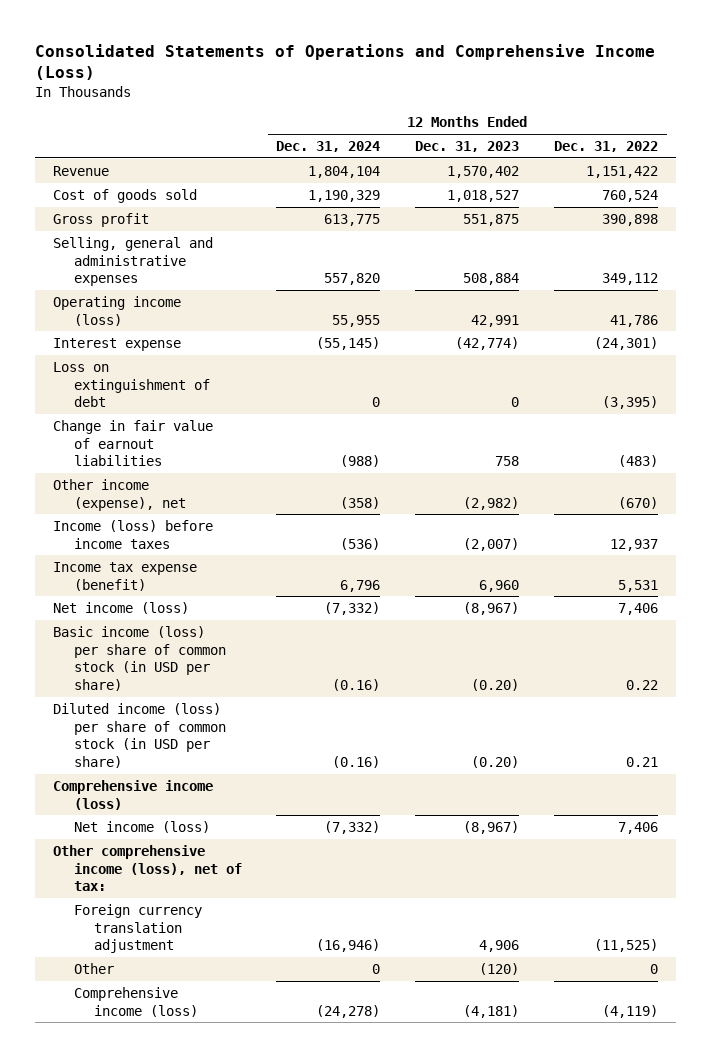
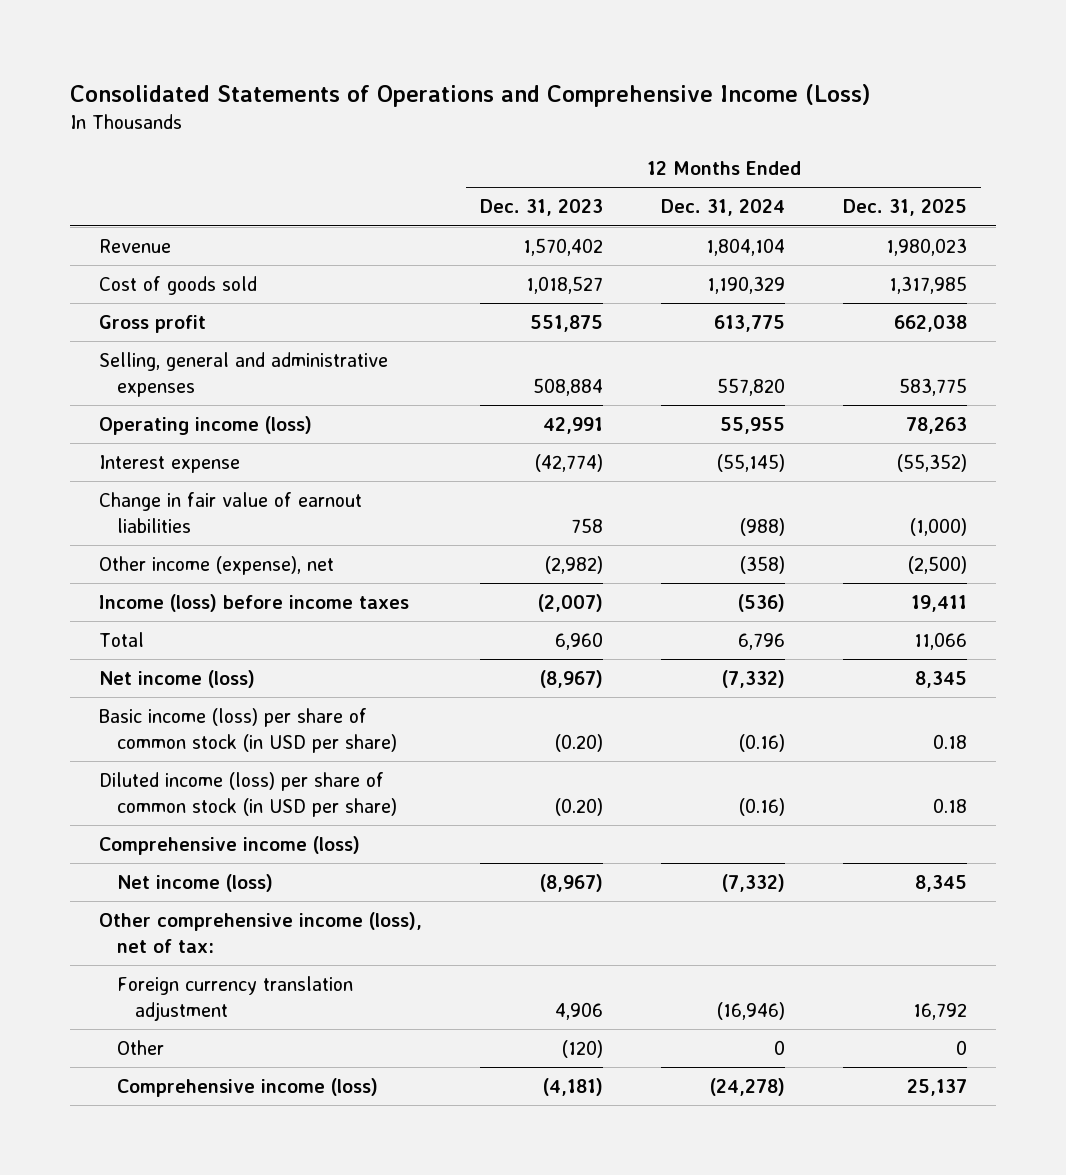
[554,140,659,152] Dec. 31, 2022 -> none
none -> [843,199,968,217] Dec. 31, 2025
[52,361,210,408] Loss on extinguishment of debt -> none
[52,561,197,591] Income tax expense (benefit) -> [99,631,145,647] Total

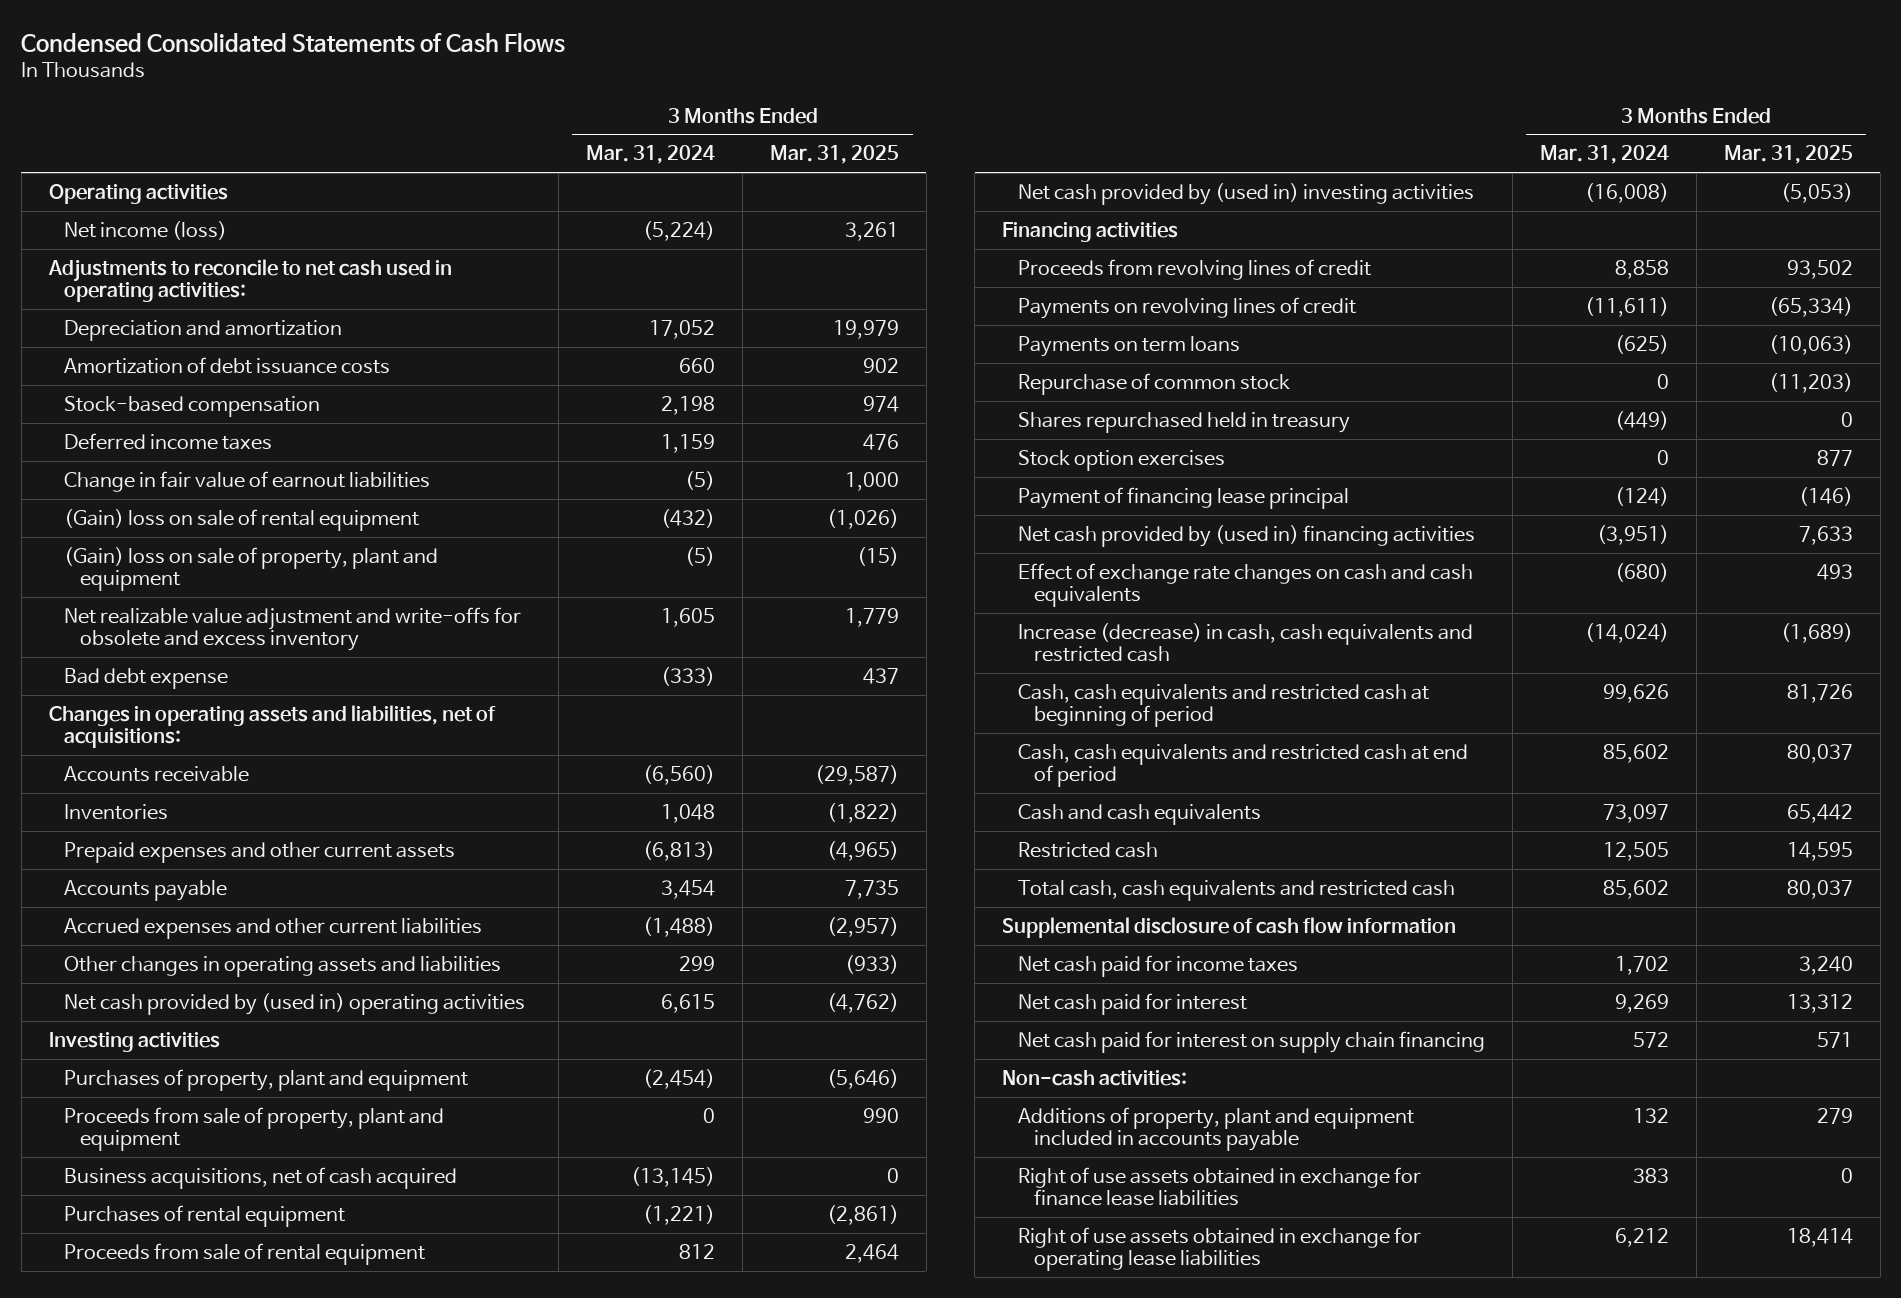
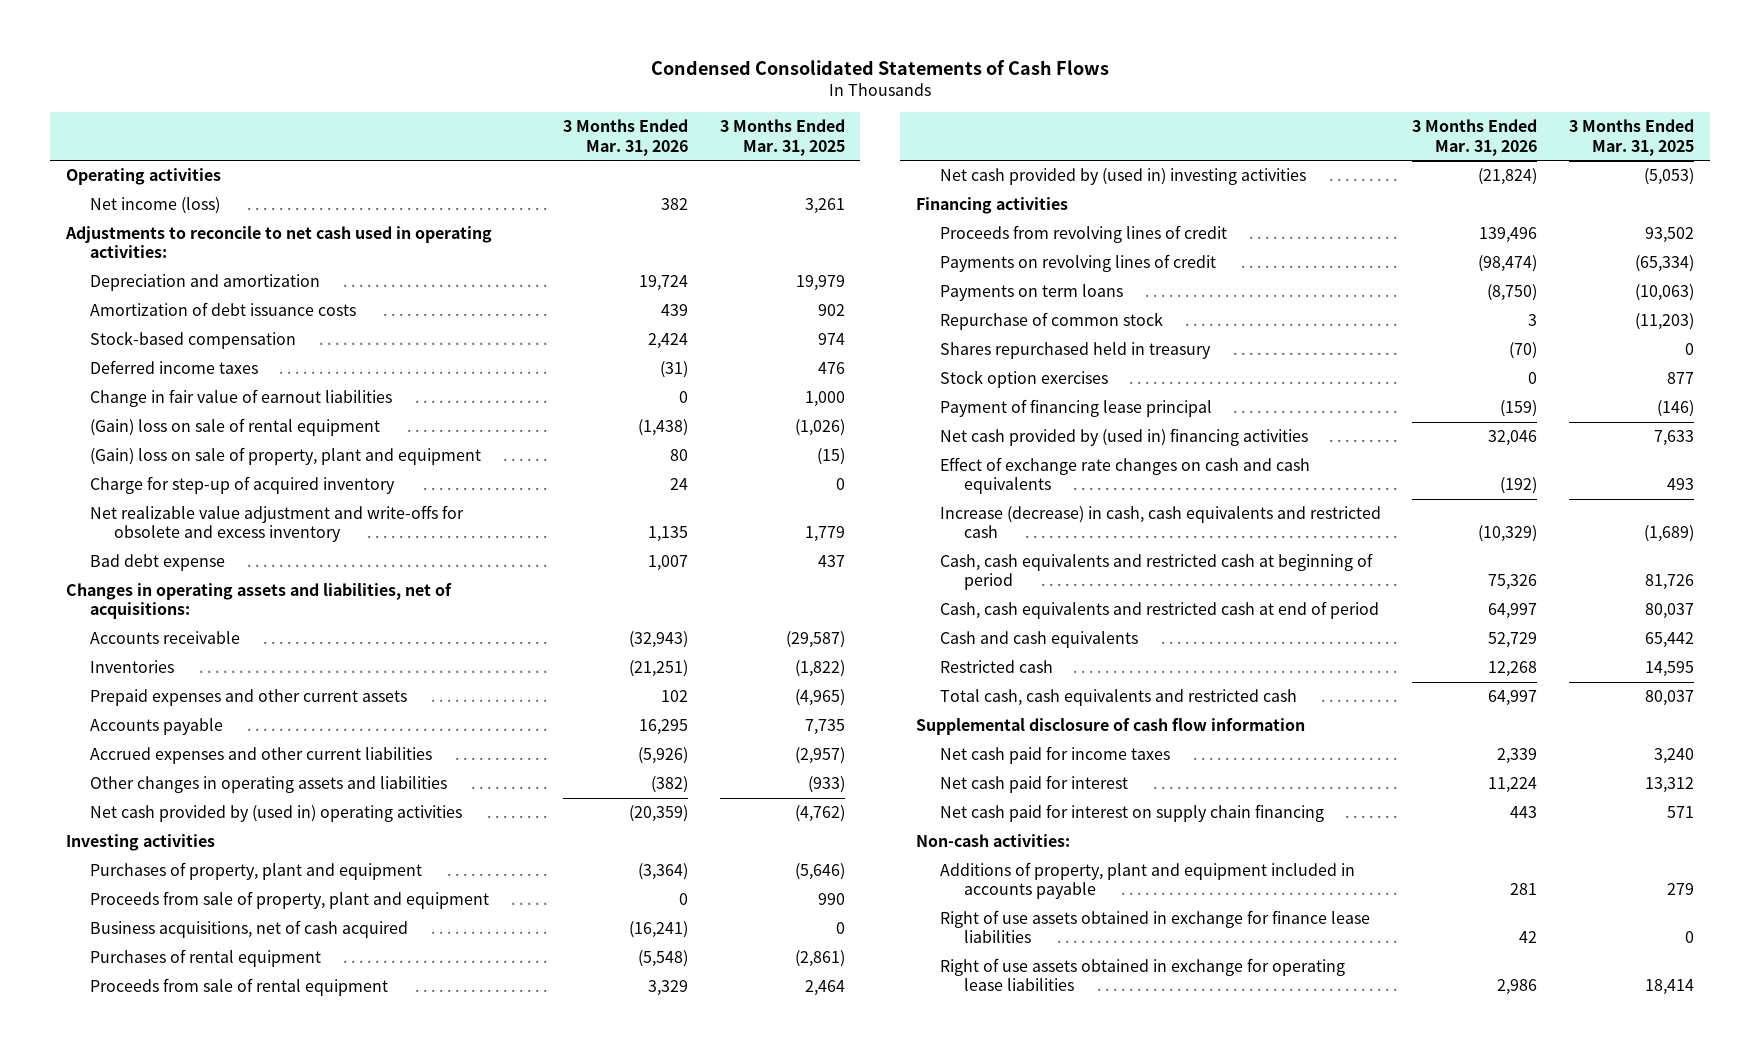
[586,145,716,165] Mar. 31, 2024 -> none
none -> [562,119,688,156] 3 Months Ended Mar. 31, 2026
none -> [90,476,396,495] Charge for step-up of acquired inventory

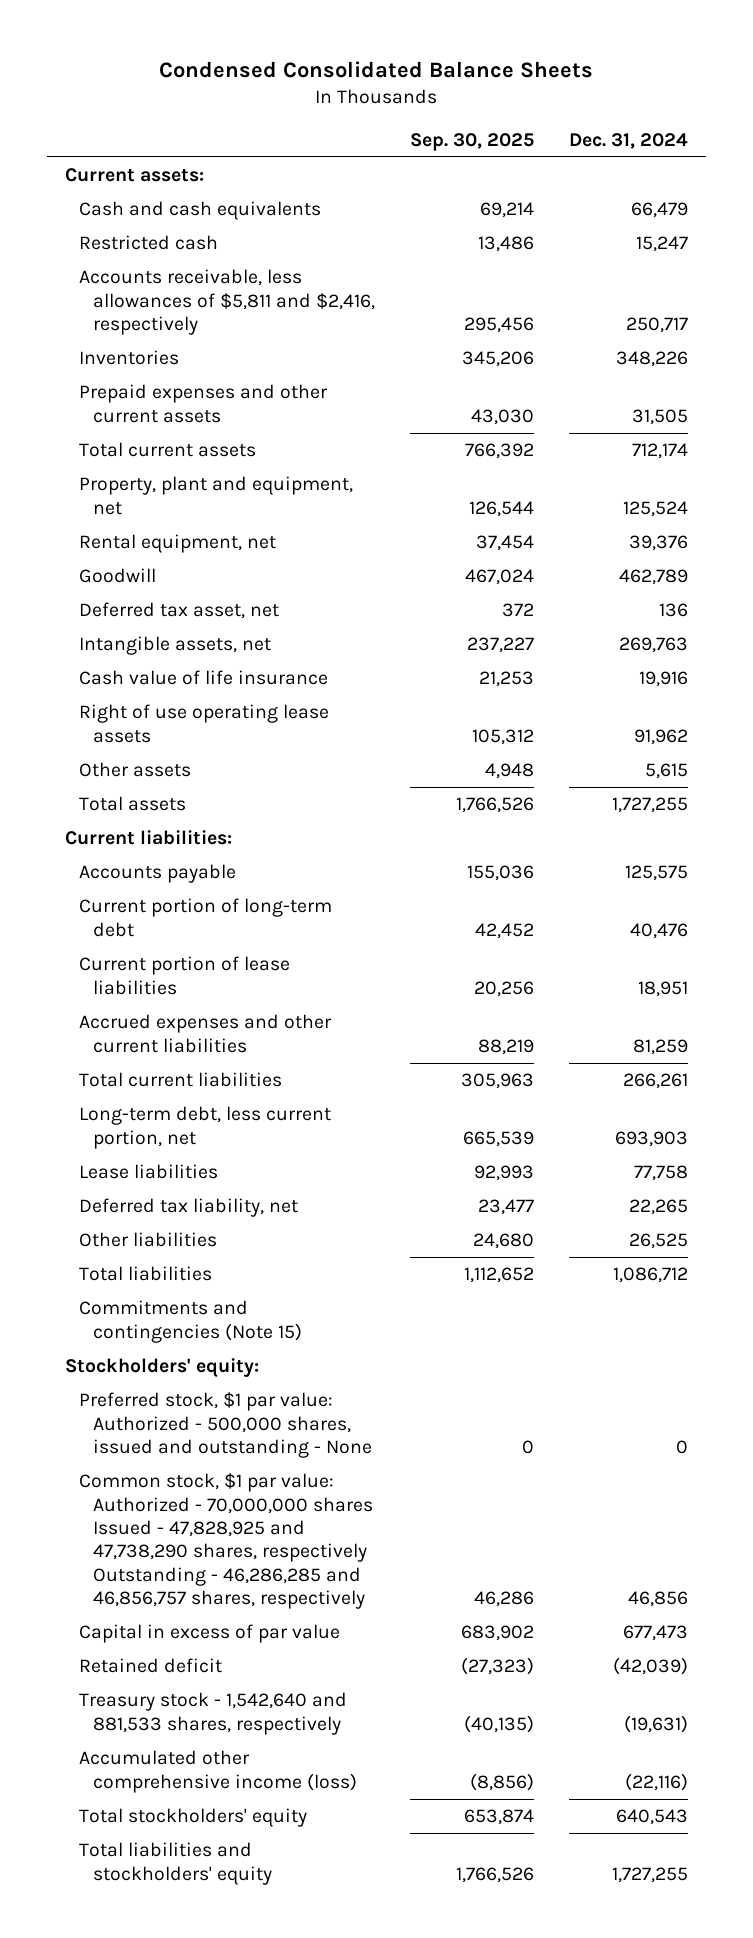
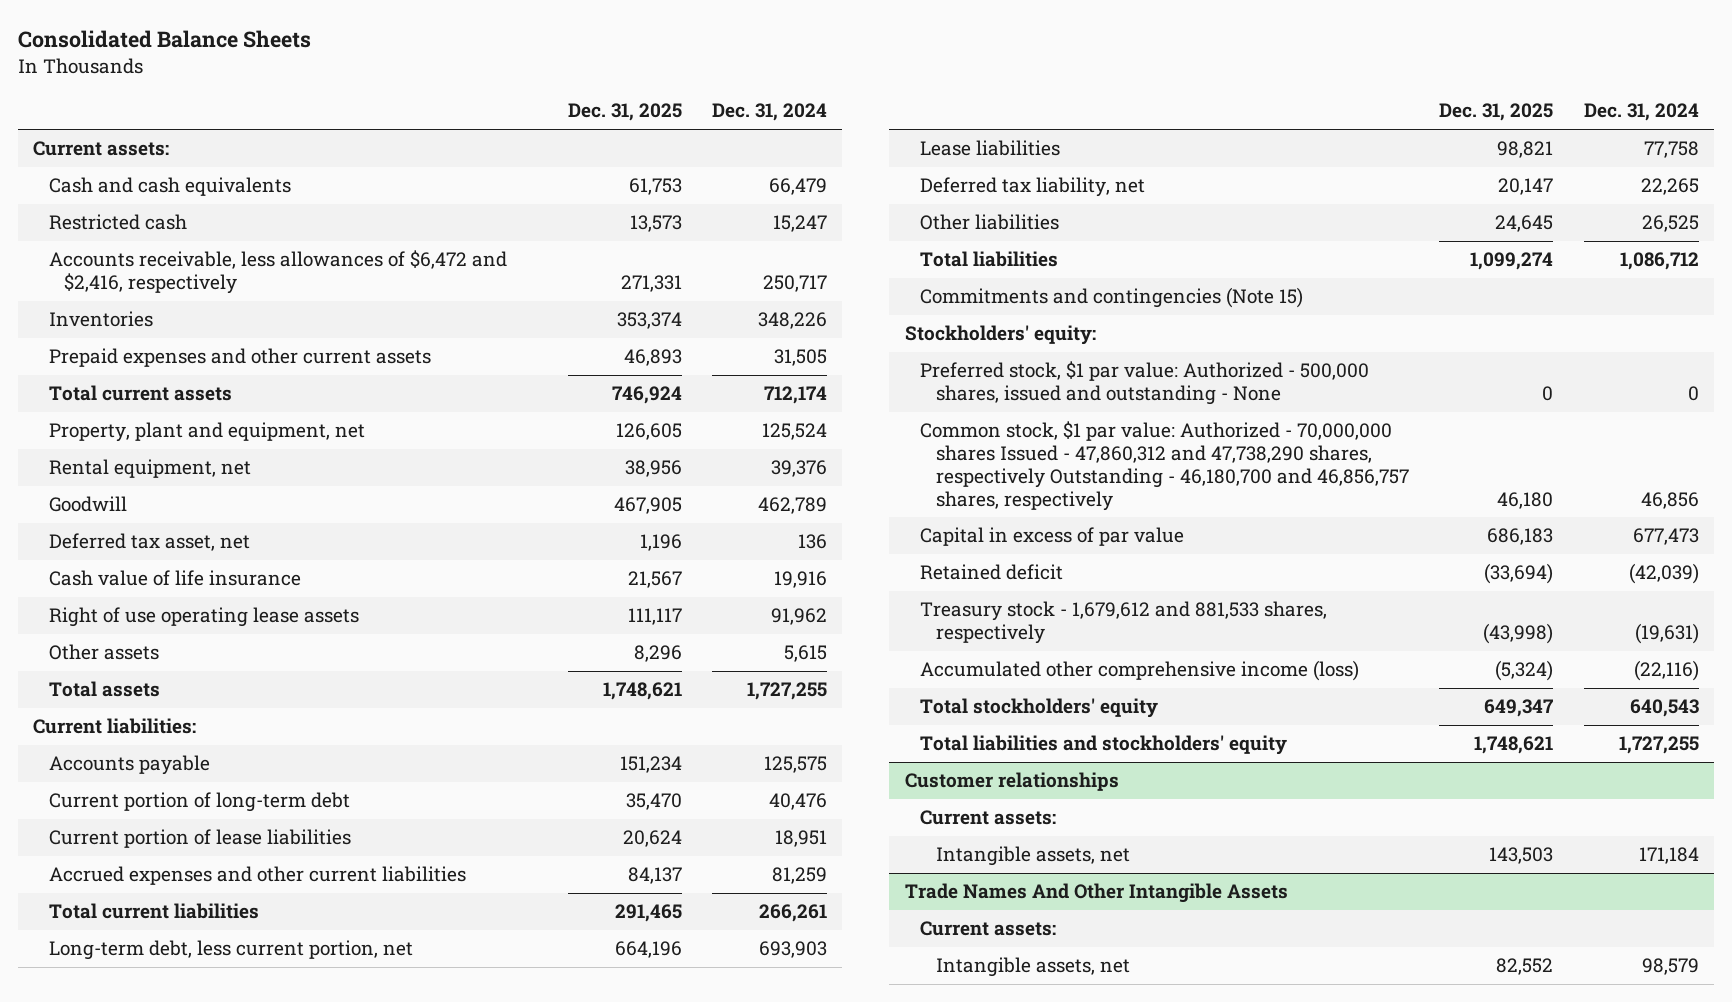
[159,61,594,79] Condensed Consolidated Balance Sheets -> [18,30,312,49] Consolidated Balance Sheets
[409,132,534,151] Sep. 30, 2025 -> none
none -> [567,103,682,122] Dec. 31, 2025
[78,269,375,335] Accounts receivable, less allowances of $5,811 and $2,416, respectively -> [48,250,507,295] Accounts receivable, less allowances of $6,472 and $2,416, respectively
[78,636,271,656] Intangible assets, net -> none
[78,1473,373,1610] Common stock, $1 par value: Authorized - 70,000,000 shares Issued - 47,828,925 and 47,738,290 shares, respectively Outstanding - 46,286,285 and 46,856,757 shares, respectively -> [920,421,1409,511] Common stock, $1 par value: Authorized - 70,000,000 shares Issued - 47,860,312 and 47,738,290 shares, respectively Outstanding - 46,180,700 and 46,856,757 shares, respectively
[78,1692,347,1735] Treasury stock - 1,542,640 and 881,533 shares, respectively -> [920,601,1328,645] Treasury stock - 1,679,612 and 881,533 shares, respectively
none -> [904,772,1119,792] Customer relationships
none -> [920,810,1057,826] Current assets:
none -> [935,846,1130,867] Intangible assets, net
none -> [904,883,1288,904] Trade Names And Other Intangible Assets
none -> [920,921,1057,937] Current assets:
none -> [935,957,1130,978] Intangible assets, net

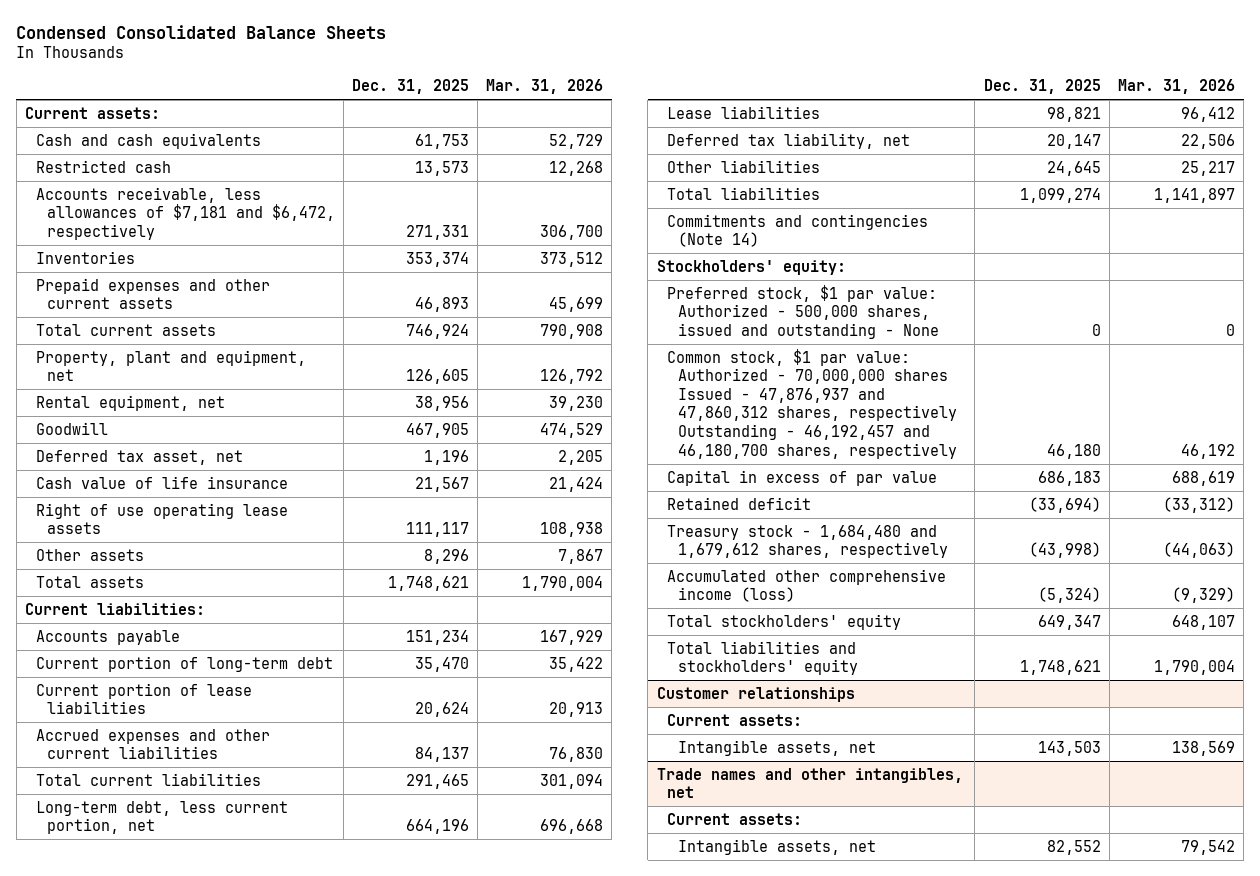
[18,30,312,49] Consolidated Balance Sheets -> [16,24,387,39] Condensed Consolidated Balance Sheets
[712,103,828,122] Dec. 31, 2024 -> none
none -> [486,78,604,94] Mar. 31, 2026
[48,250,507,295] Accounts receivable, less allowances of $6,472 and $2,416, respectively -> [35,186,335,240] Accounts receivable, less allowances of $7,181 and $6,472, respectively
[920,287,1304,309] Commitments and contingencies (Note 15) -> [667,213,929,248] Commitments and contingencies (Note 14)
[920,421,1409,511] Common stock, $1 par value: Authorized - 70,000,000 shares Issued - 47,860,312 and 47,738,290 shares, respectively Outstanding - 46,180,700 and 46,856,757 shares, respectively -> [667,348,958,459] Common stock, $1 par value: Authorized - 70,000,000 shares Issued - 47,876,937 and 47,860,312 shares, respectively Outstanding - 46,192,457 and 46,180,700 shares, respectively
[920,601,1328,645] Treasury stock - 1,679,612 and 881,533 shares, respectively -> [667,524,949,559] Treasury stock - 1,684,480 and 1,679,612 shares, respectively
[904,883,1288,904] Trade Names And Other Intangible Assets -> [656,767,963,799] Trade names and other intangibles, net

